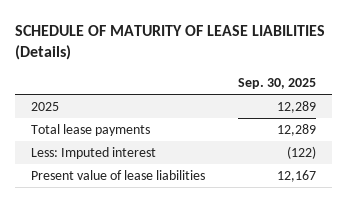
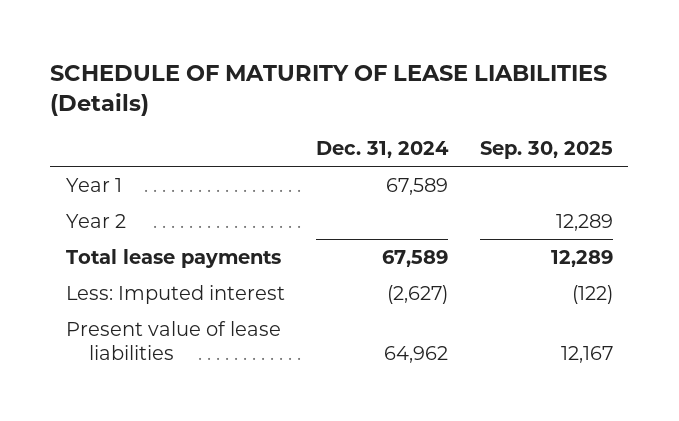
none -> [316,141,450,159] Dec. 31, 2024
none -> [65,177,122,192] Year 1
[31,102,60,112] 2025 -> [65,213,126,228] Year 2

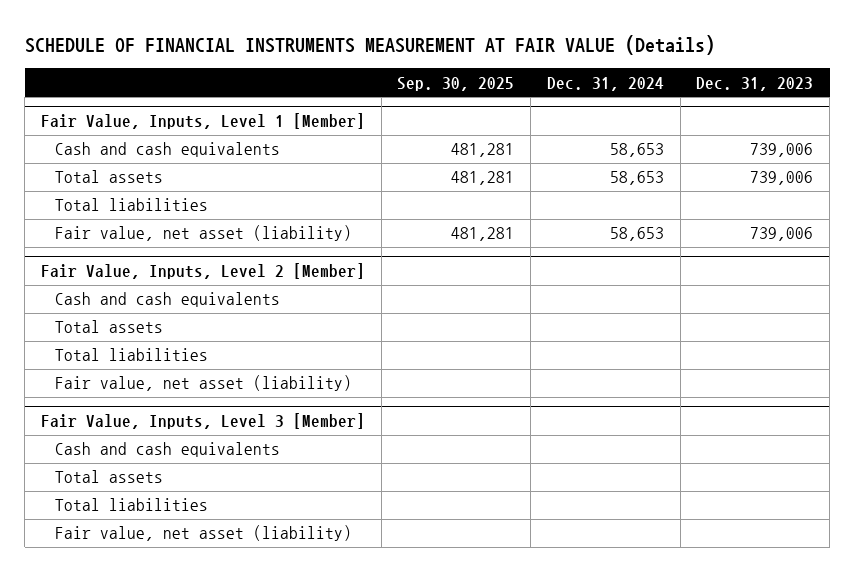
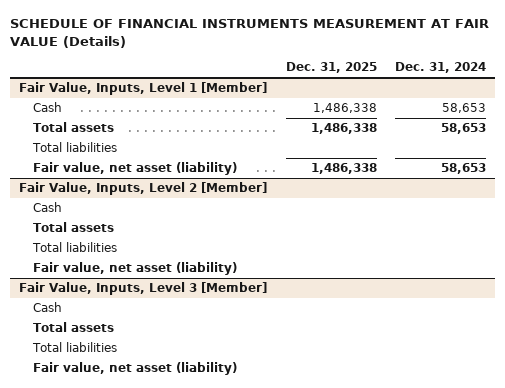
[397,76,515,91] Sep. 30, 2025 -> none
[696,76,814,91] Dec. 31, 2023 -> none
none -> [285,62,377,74] Dec. 31, 2025
[55,142,281,158] Cash and cash equivalents -> [33,102,63,113] Cash
[55,292,281,308] Cash and cash equivalents -> [33,202,63,213] Cash
[55,442,281,458] Cash and cash equivalents -> [33,302,63,313] Cash

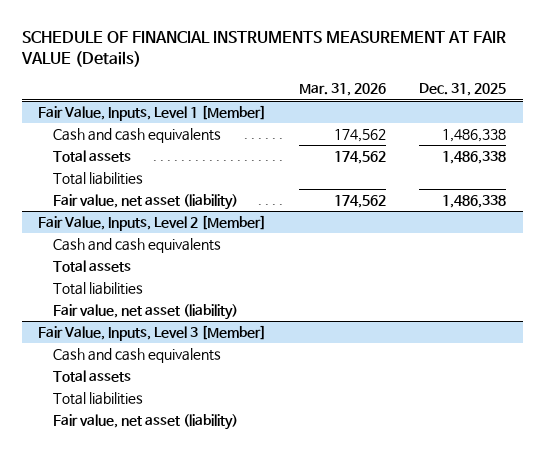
[395,62,487,74] Dec. 31, 2024 -> none
none -> [299,83,387,97] Mar. 31, 2026
[33,102,63,113] Cash -> [52,127,221,143] Cash and cash equivalents
[33,202,63,213] Cash -> [52,237,221,253] Cash and cash equivalents
[33,302,63,313] Cash -> [52,347,221,363] Cash and cash equivalents

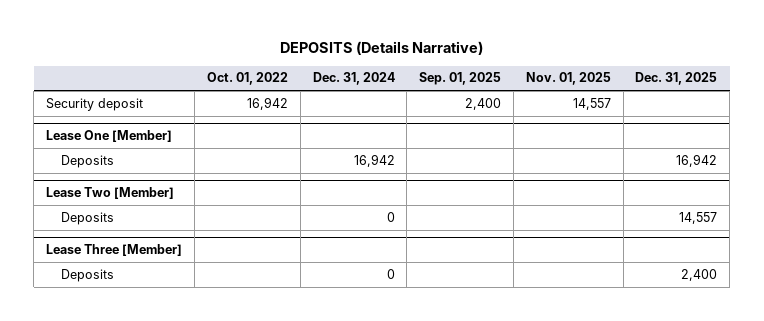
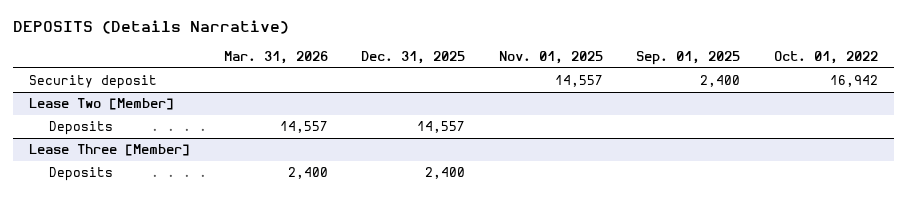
[312,72,395,86] Dec. 31, 2024 -> none
none -> [223,51,328,65] Mar. 31, 2026
[46,130,173,143] Lease One [Member] -> none
[61,154,115,168] Deposits -> none

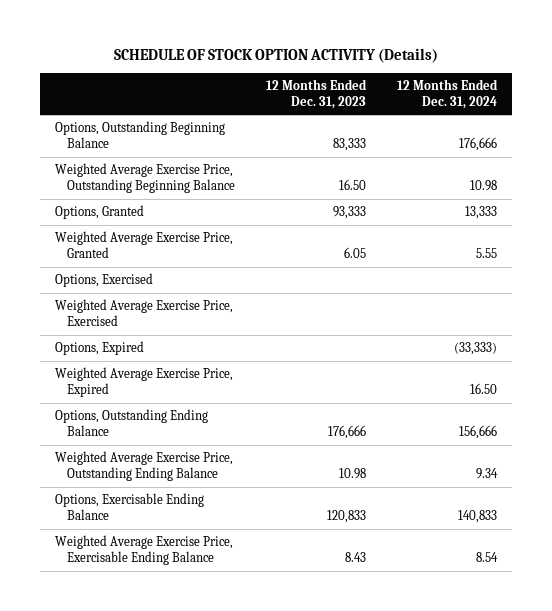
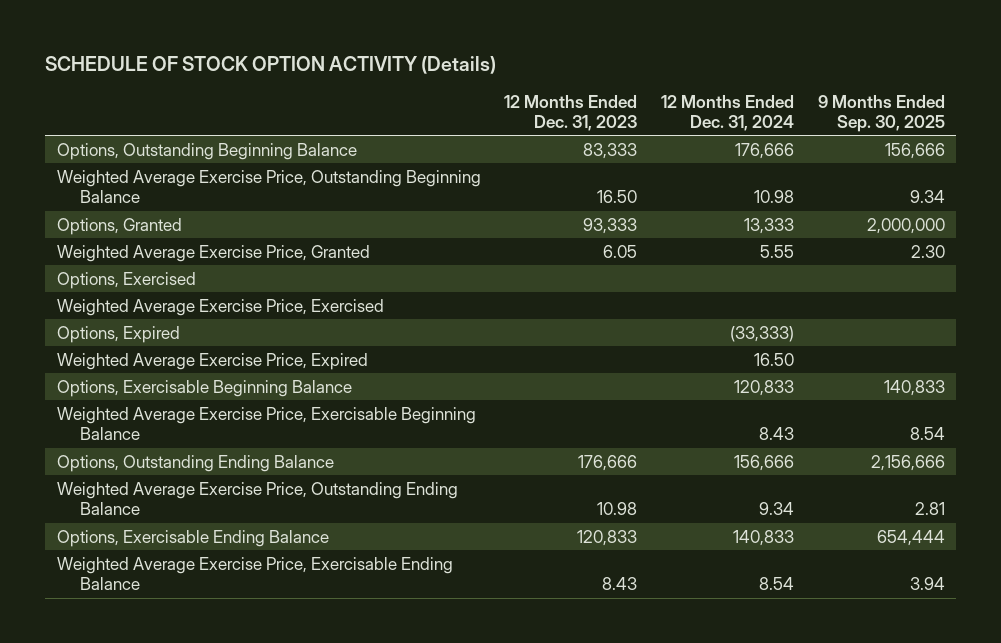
none -> [817,94,945,133] 9 Months Ended Sep. 30, 2025
none -> [56,379,352,397] Options, Exercisable Beginning Balance
none -> [56,406,476,441] Weighted Average Exercise Price, Exercisable Beginning Balance

